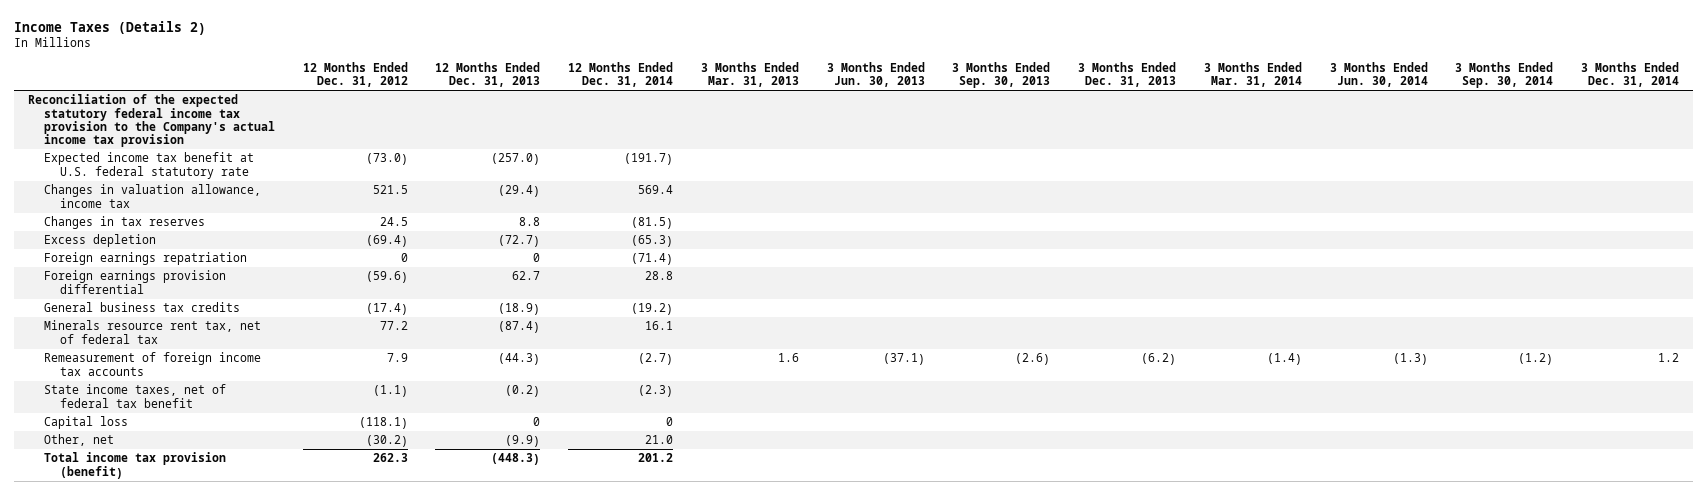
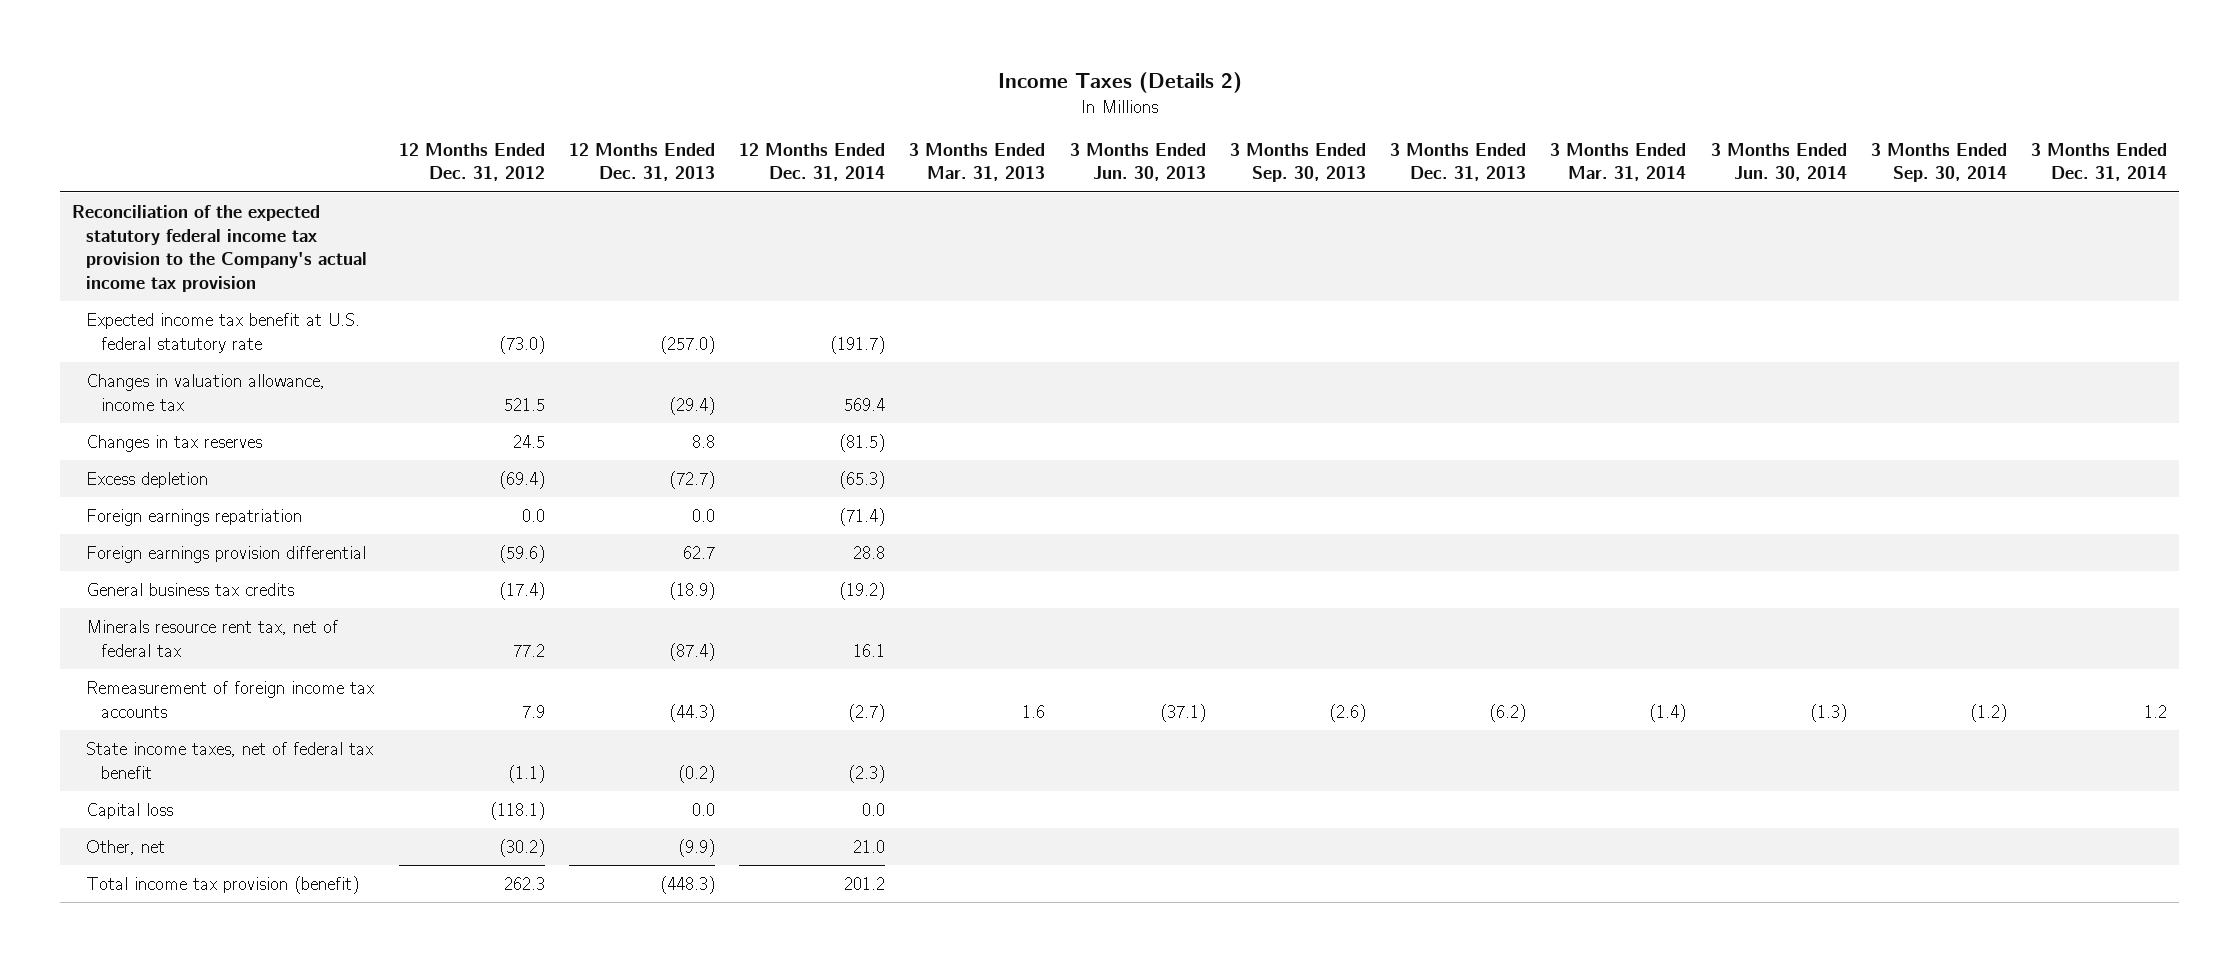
[400,253,408,263] 0 -> [521,508,545,522] 0.0
[533,253,541,263] 0 -> [691,508,715,522] 0.0
[533,417,541,427] 0 -> [691,802,715,816] 0.0
[666,417,674,427] 0 -> [862,802,886,816] 0.0

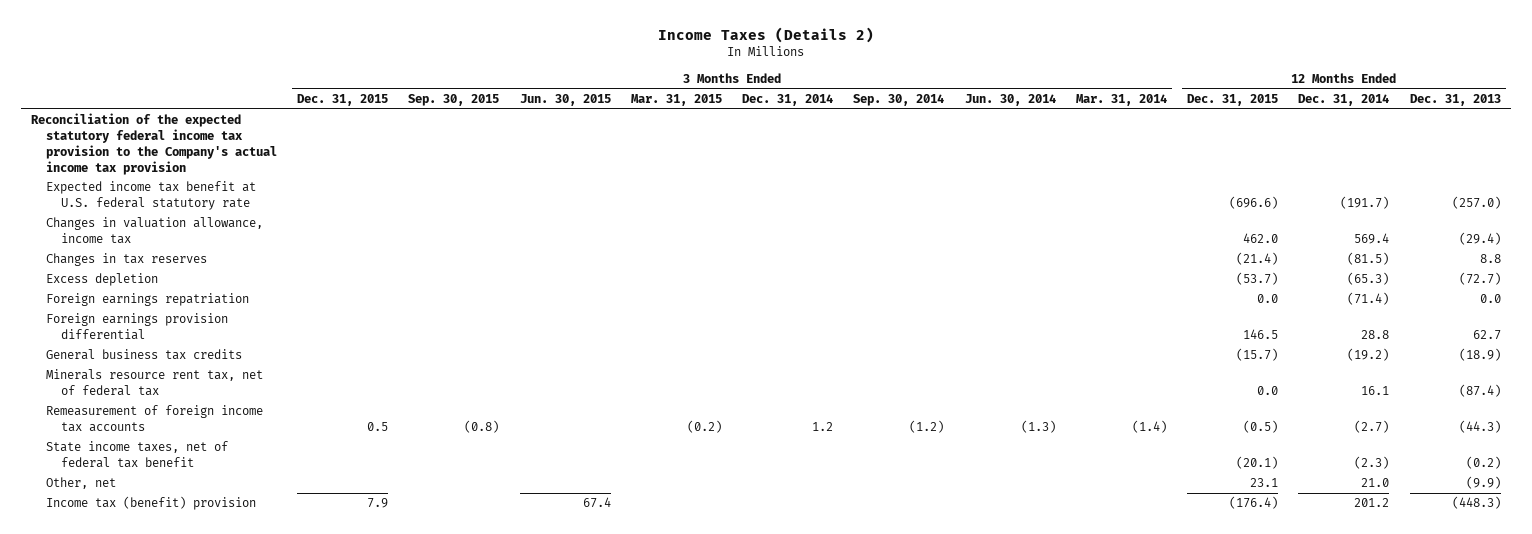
[398,142,545,182] 12 Months Ended Dec. 31, 2012 -> none
[909,142,1046,182] 3 Months Ended Mar. 31, 2013 -> none
[1069,142,1206,182] 3 Months Ended Jun. 30, 2013 -> none
[1229,142,1366,183] 3 Months Ended Sep. 30, 2013 -> none
[1390,142,1527,182] 3 Months Ended Dec. 31, 2013 -> none
none -> [297,93,389,106] Dec. 31, 2015
none -> [408,93,500,106] Sep. 30, 2015
none -> [519,93,611,106] Jun. 30, 2015
none -> [630,93,722,106] Mar. 31, 2015
none -> [1187,93,1279,106] Dec. 31, 2015
[86,802,174,819] Capital loss -> none
[86,875,360,894] Total income tax provision (benefit) -> [45,496,256,511] Income tax (benefit) provision

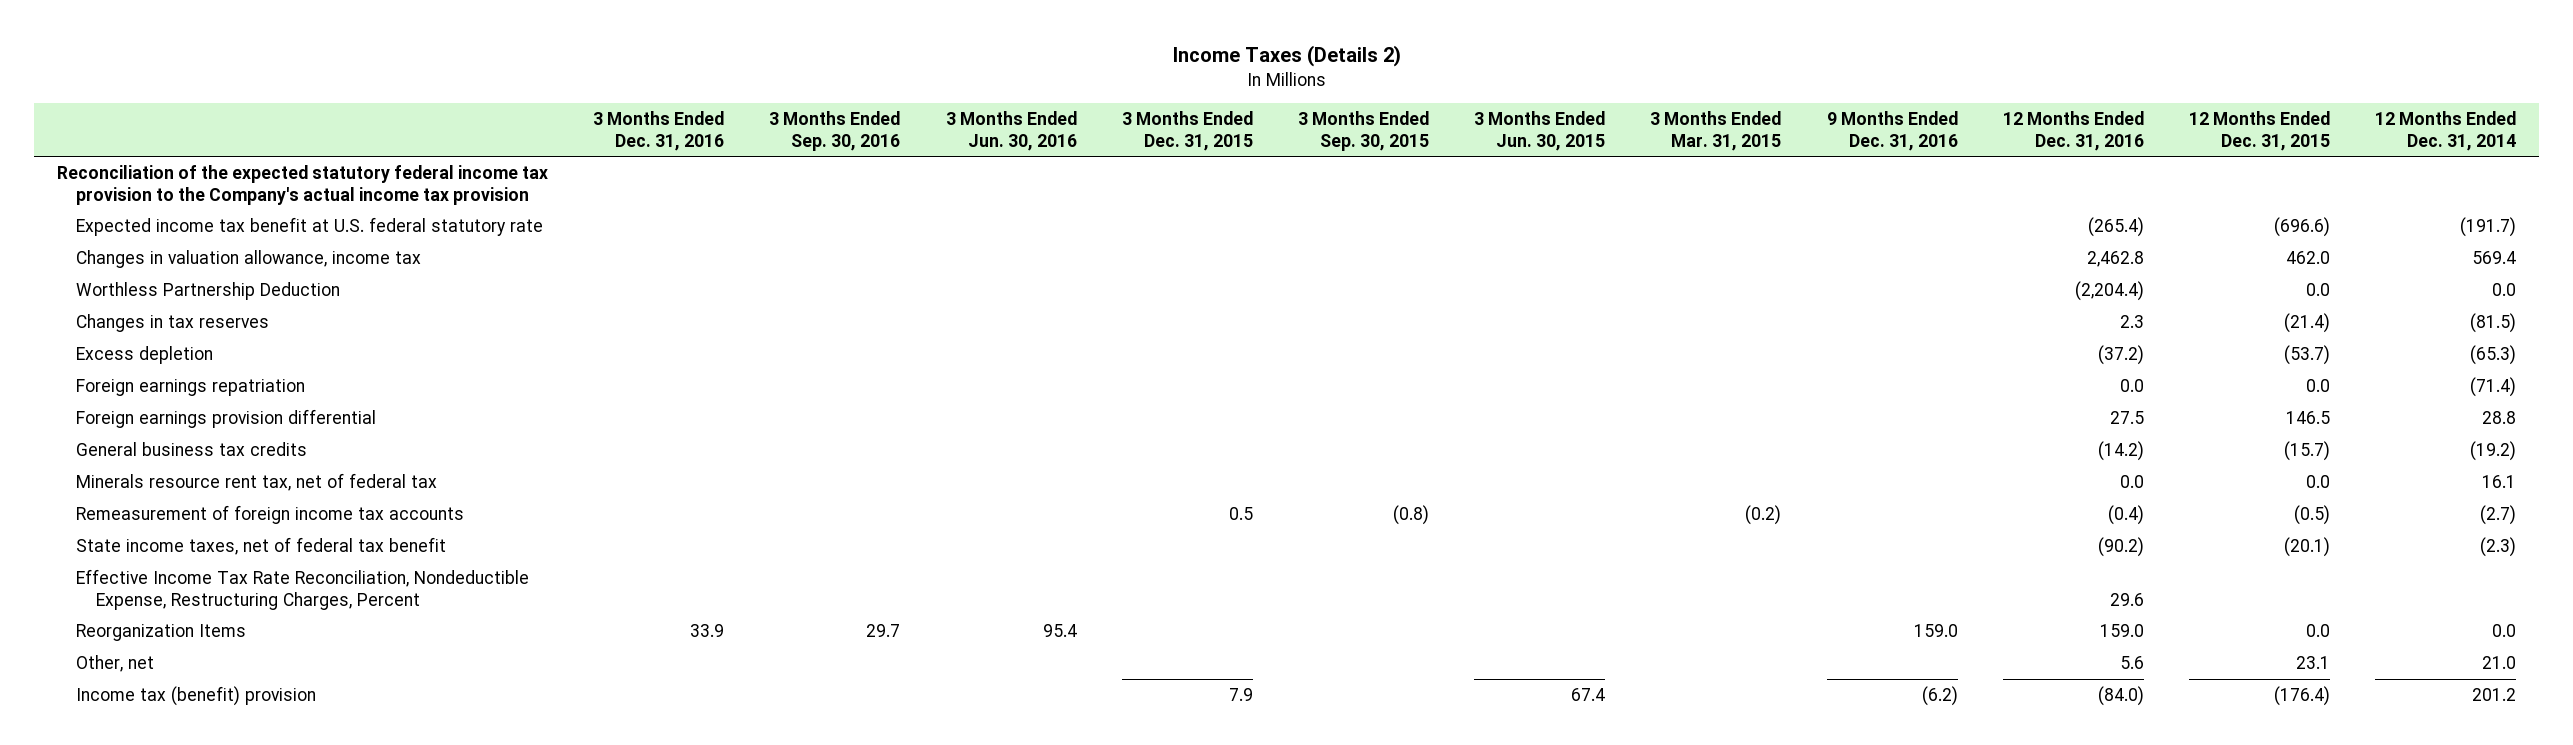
[742,93,834,106] Dec. 31, 2014 -> none
[853,93,945,106] Sep. 30, 2014 -> none
[964,93,1056,106] Jun. 30, 2014 -> none
[1075,93,1167,106] Mar. 31, 2014 -> none
[1409,93,1501,106] Dec. 31, 2013 -> none
none -> [593,111,725,151] 3 Months Ended Dec. 31, 2016
none -> [769,111,901,151] 3 Months Ended Sep. 30, 2016
none -> [945,111,1077,151] 3 Months Ended Jun. 30, 2016
none -> [1826,111,1958,151] 9 Months Ended Dec. 31, 2016
none -> [2002,111,2144,151] 12 Months Ended Dec. 31, 2016
none -> [76,282,341,301] Worthless Partnership Deduction
none -> [76,569,530,610] Effective Income Tax Rate Reconciliation, Nondeductible Expense, Restructuring Charges, Percent
none -> [76,624,247,642] Reorganization Items

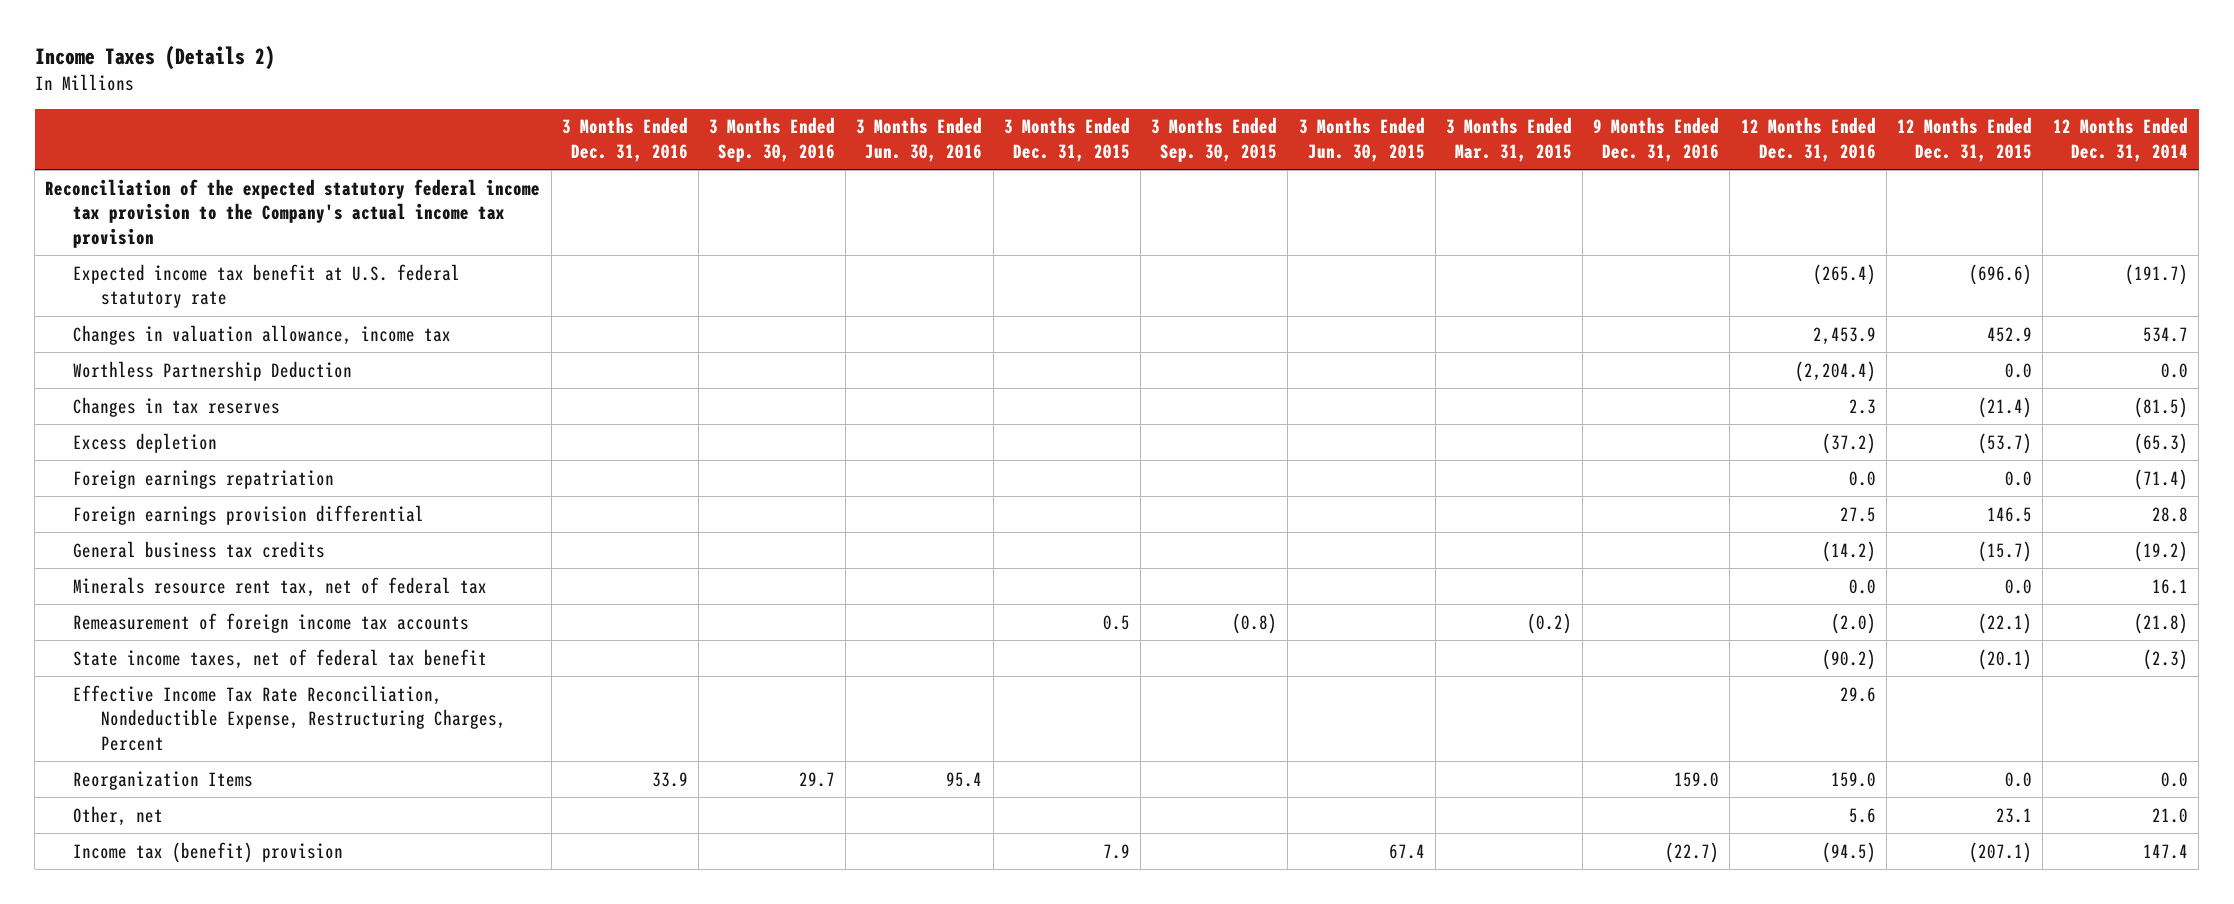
[2086,251,2144,268] 2,462.8 -> [1812,326,1876,345] 2,453.9
[2286,251,2331,265] 462.0 -> [1986,326,2032,342] 452.9
[2472,251,2517,265] 569.4 -> [2143,326,2189,342] 534.7
[2107,505,2144,526] (0.4) -> [1830,612,1876,634] (2.0)
[2294,505,2331,526] (0.5) -> [1977,612,2032,634] (22.1)
[2480,505,2517,526] (2.7) -> [2134,612,2189,634] (21.8)
[1921,686,1958,707] (6.2) -> [1665,841,1720,863] (22.7)
[2097,686,2144,707] (84.0) -> [1821,841,1876,863] (94.5)
[2274,686,2331,707] (176.4) -> [1968,841,2032,863] (207.1)
[2472,688,2517,702] 201.2 -> [2143,843,2189,859] 147.4

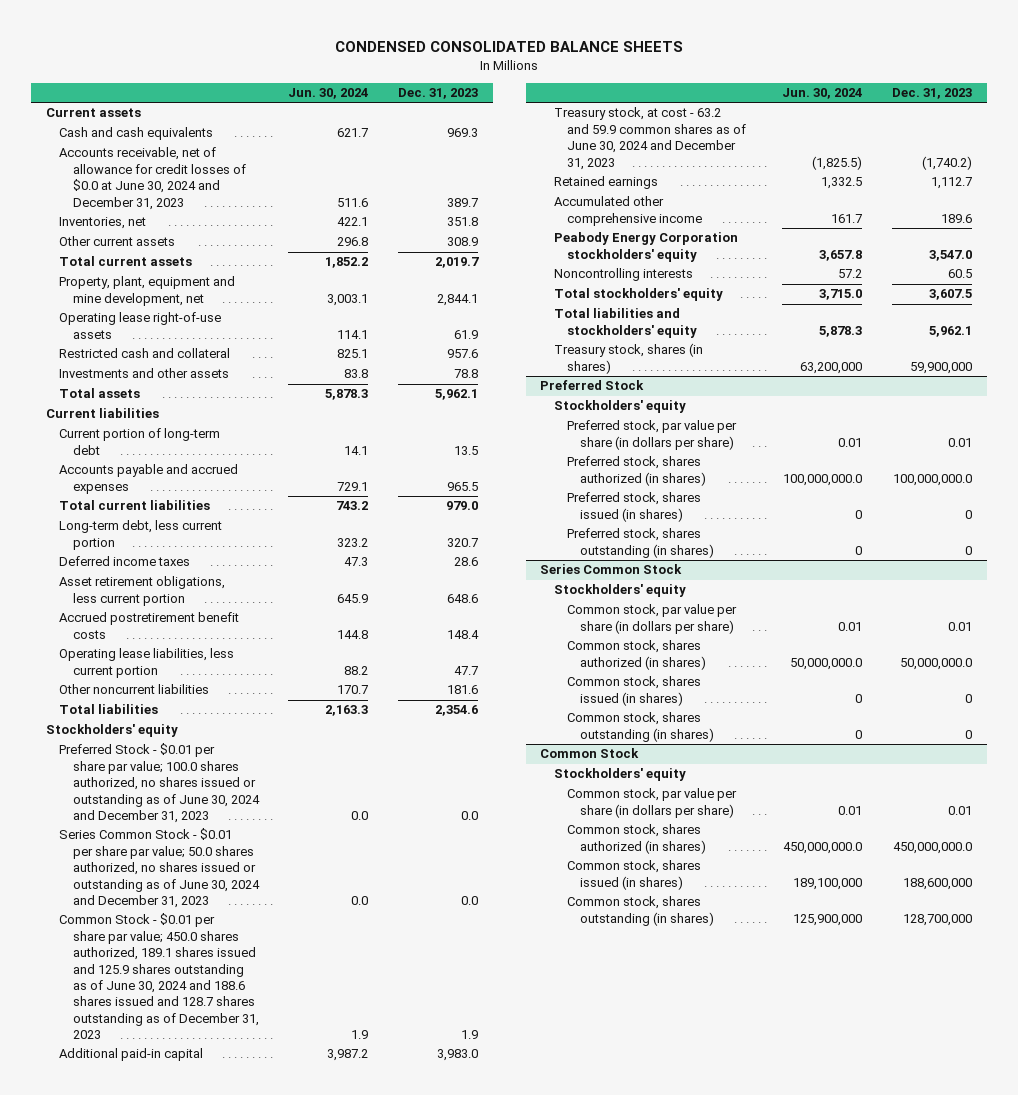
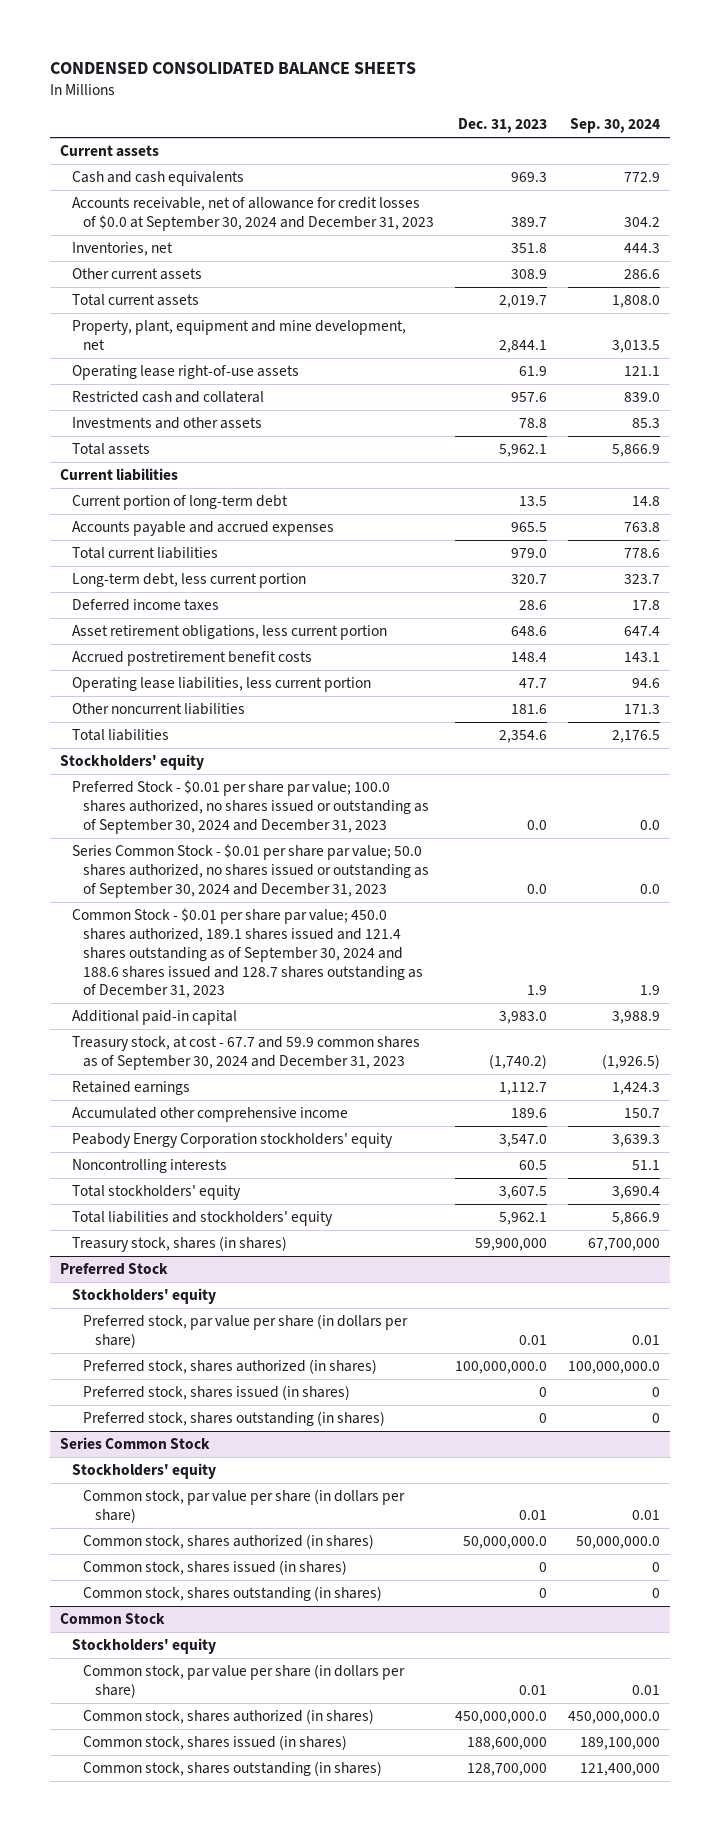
[288,88,369,100] Jun. 30, 2024 -> none
none -> [569,118,660,134] Sep. 30, 2024
[59,147,246,210] Accounts receivable, net of allowance for credit losses of $0.0 at June 30, 2024 and December 31, 2023 -> [71,197,435,232] Accounts receivable, net of allowance for credit losses of $0.0 at September 30, 2024 and December 31, 2023
[59,743,260,824] Preferred Stock - $0.01 per share par value; 100.0 shares authorized, no shares issued or outstanding as of June 30, 2024 and December 31, 2023 -> [71,780,430,834] Preferred Stock - $0.01 per share par value; 100.0 shares authorized, no shares issued or outstanding as of September 30, 2024 and December 31, 2023
[59,828,260,909] Series Common Stock - $0.01 per share par value; 50.0 shares authorized, no shares issued or outstanding as of June 30, 2024 and December 31, 2023 -> [71,844,430,898] Series Common Stock - $0.01 per share par value; 50.0 shares authorized, no shares issued or outstanding as of September 30, 2024 and December 31, 2023
[59,913,259,1040] Common Stock - $0.01 per share par value; 450.0 shares authorized, 189.1 shares issued and 125.9 shares outstanding as of June 30, 2024 and 188.6 shares issued and 128.7 shares outstanding as of December 31, 2023 -> [71,908,424,999] Common Stock - $0.01 per share par value; 450.0 shares authorized, 189.1 shares issued and 121.4 shares outstanding as of September 30, 2024 and 188.6 shares issued and 128.7 shares outstanding as of December 31, 2023
[553,107,746,170] Treasury stock, at cost - 63.2 and 59.9 common shares as of June 30, 2024 and December 31, 2023 -> [71,1036,420,1071] Treasury stock, at cost - 67.7 and 59.9 common shares as of September 30, 2024 and December 31, 2023

